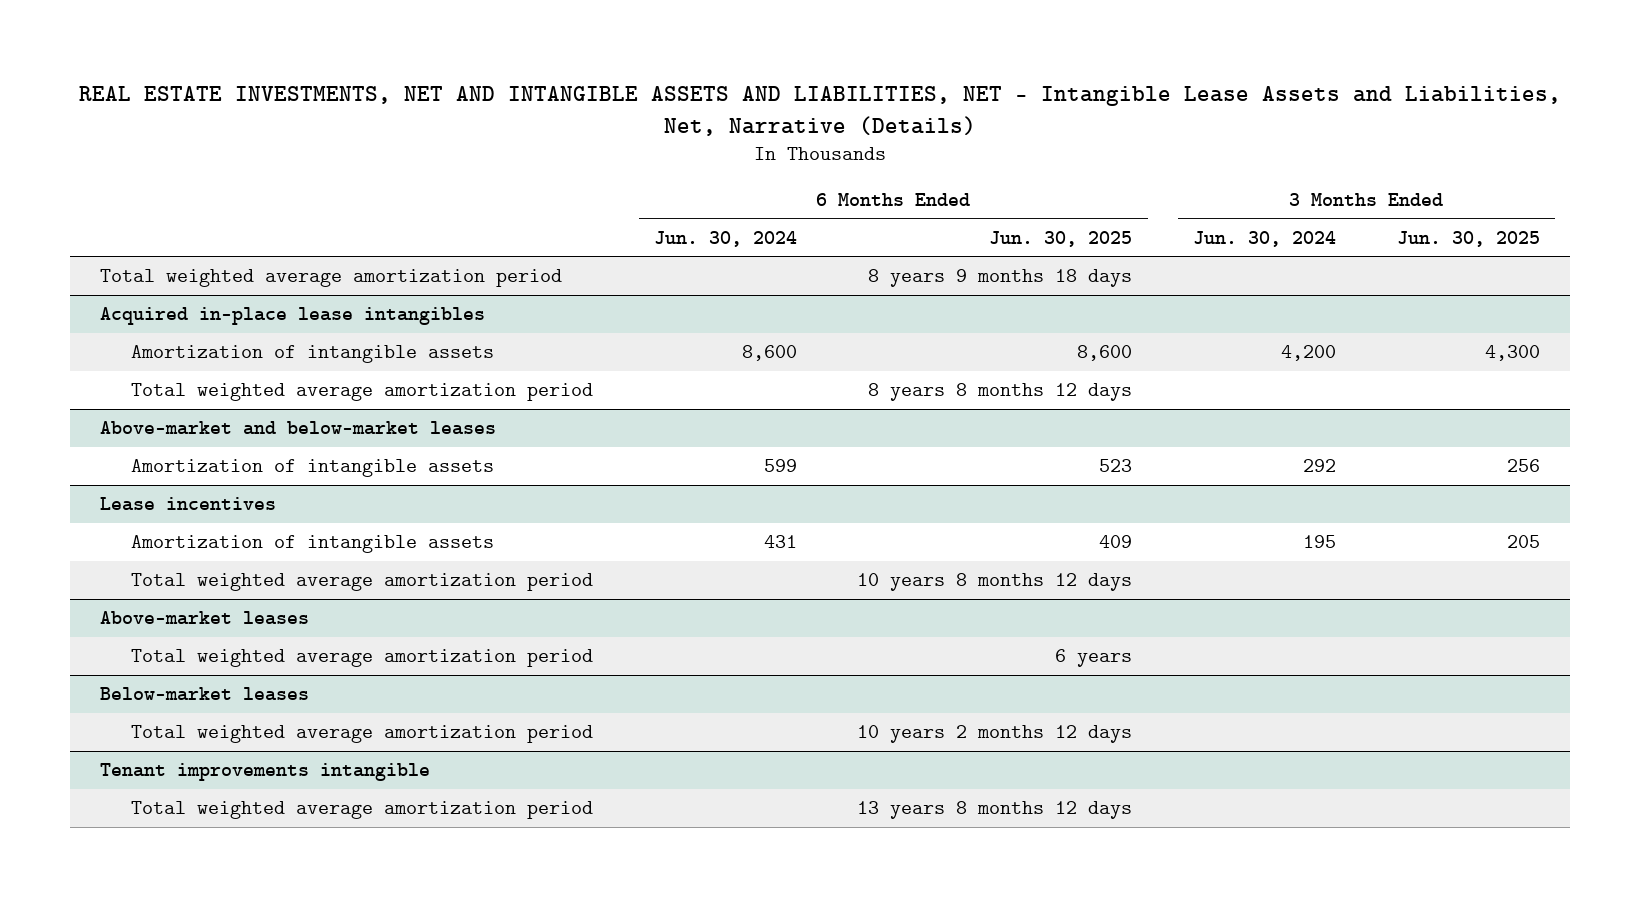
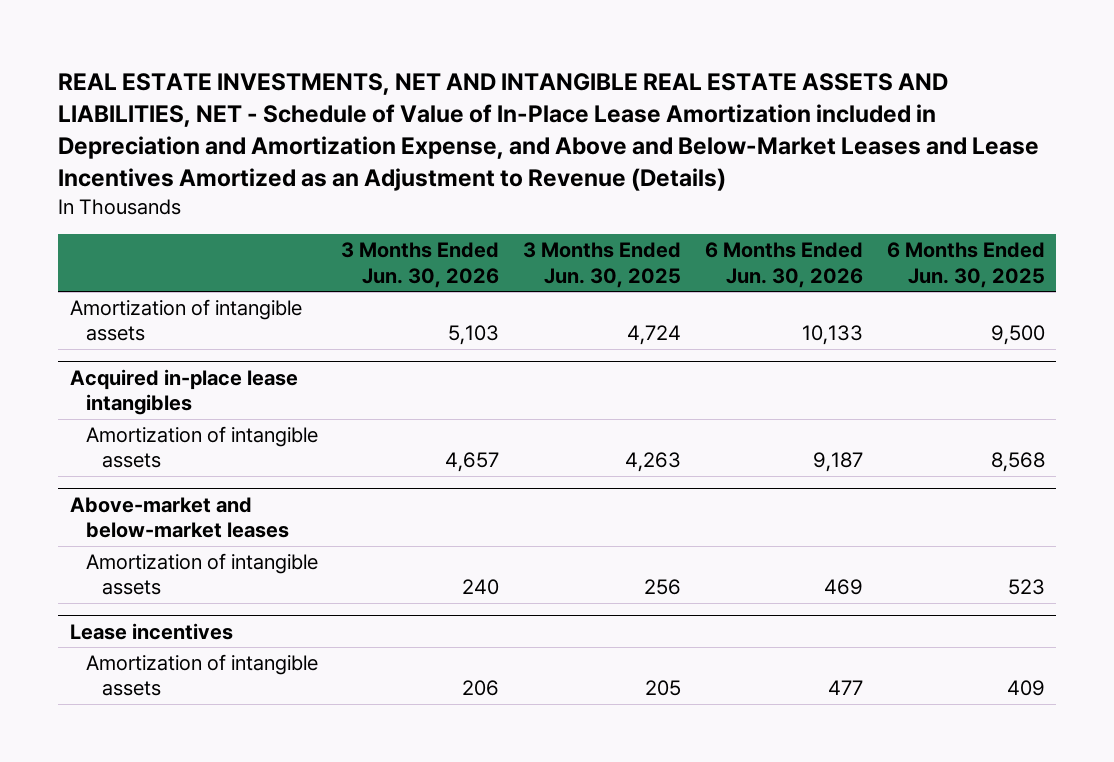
[78,86,1561,136] REAL ESTATE INVESTMENTS, NET AND INTANGIBLE ASSETS AND LIABILITIES, NET - Intangible Lease Assets and Liabilities, Net, Narrative (Details) -> [58,72,1040,191] REAL ESTATE INVESTMENTS, NET AND INTANGIBLE REAL ESTATE ASSETS AND LIABILITIES, NET - Schedule of Value of In-Place Lease Amortization included in Depreciation and Amortization Expense, and Above and Below-Market Leases and Lease Incentives Amortized as an Adjustment to Revenue (Details)
[653,230,797,247] Jun. 30, 2024 -> none
[1192,230,1336,247] Jun. 30, 2024 -> none
none -> [341,242,500,288] 3 Months Ended Jun. 30, 2026
none -> [704,242,863,288] 6 Months Ended Jun. 30, 2026
[99,269,562,288] Total weighted average amortization period -> none
none -> [69,299,302,342] Amortization of intangible assets
[131,383,594,402] Total weighted average amortization period -> none
[1077,345,1133,362] 8,600 -> [990,452,1045,473] 8,568
[1484,345,1540,362] 4,300 -> [625,452,682,473] 4,263
[131,573,594,592] Total weighted average amortization period -> none
[99,611,309,626] Above-market leases -> none
[131,649,594,668] Total weighted average amortization period -> none
[99,687,309,702] Below-market leases -> none
[131,725,594,744] Total weighted average amortization period -> none
[99,763,430,782] Tenant improvements intangible -> none
[131,801,594,820] Total weighted average amortization period -> none

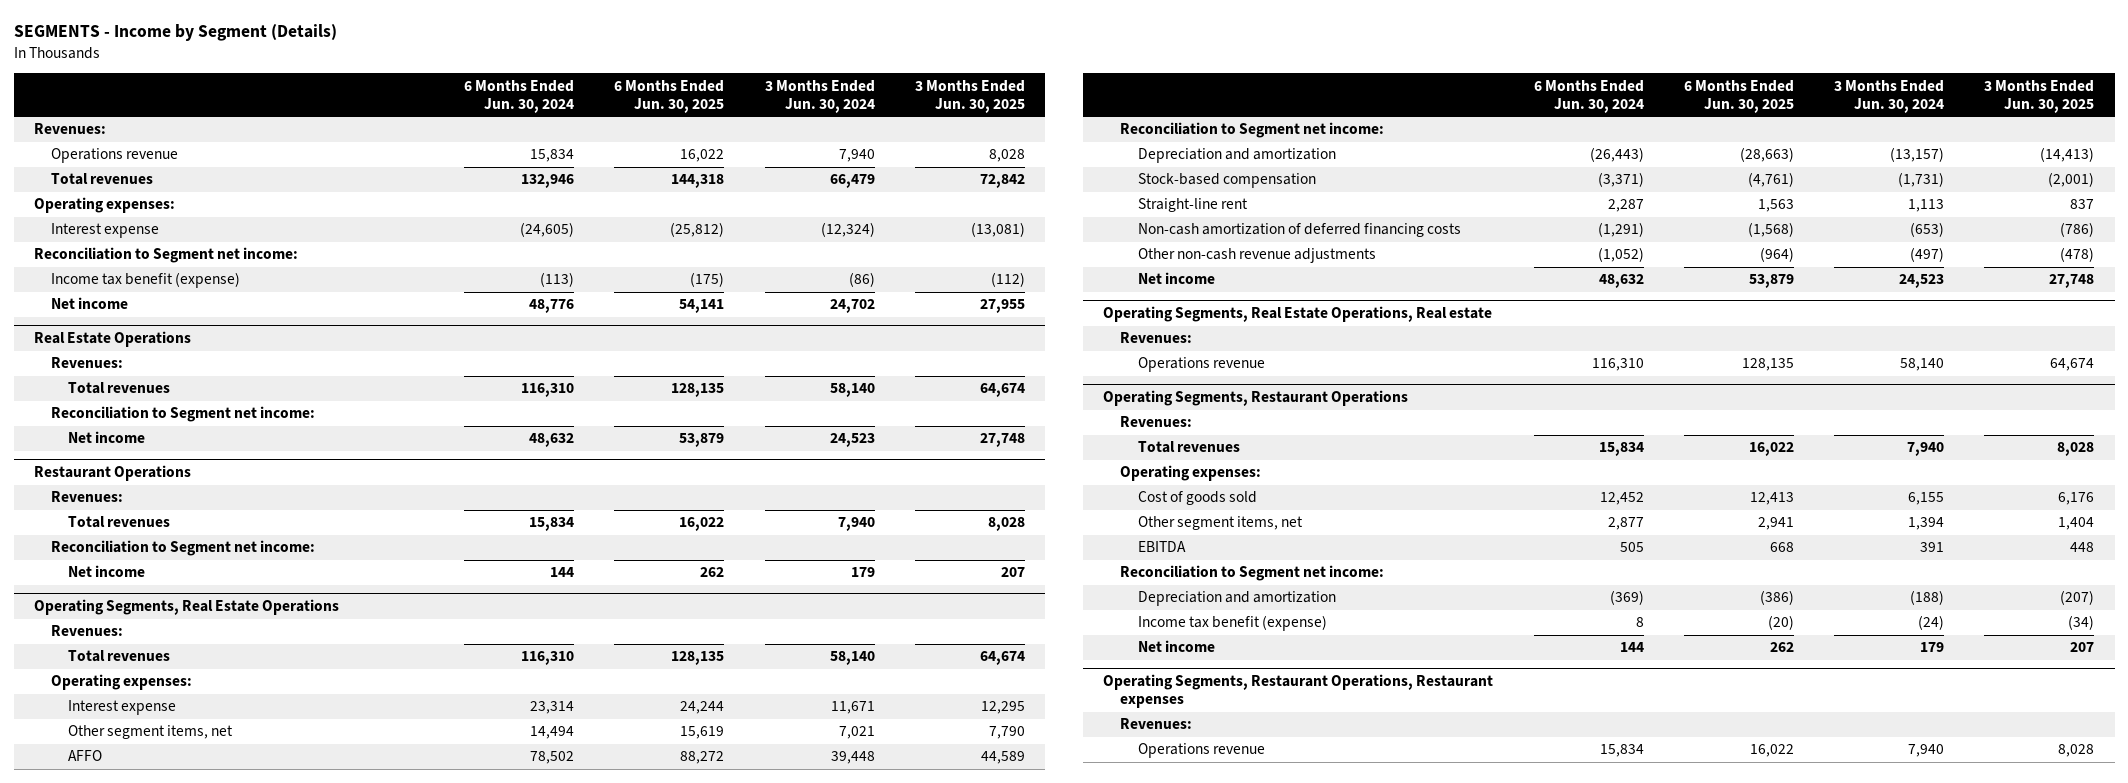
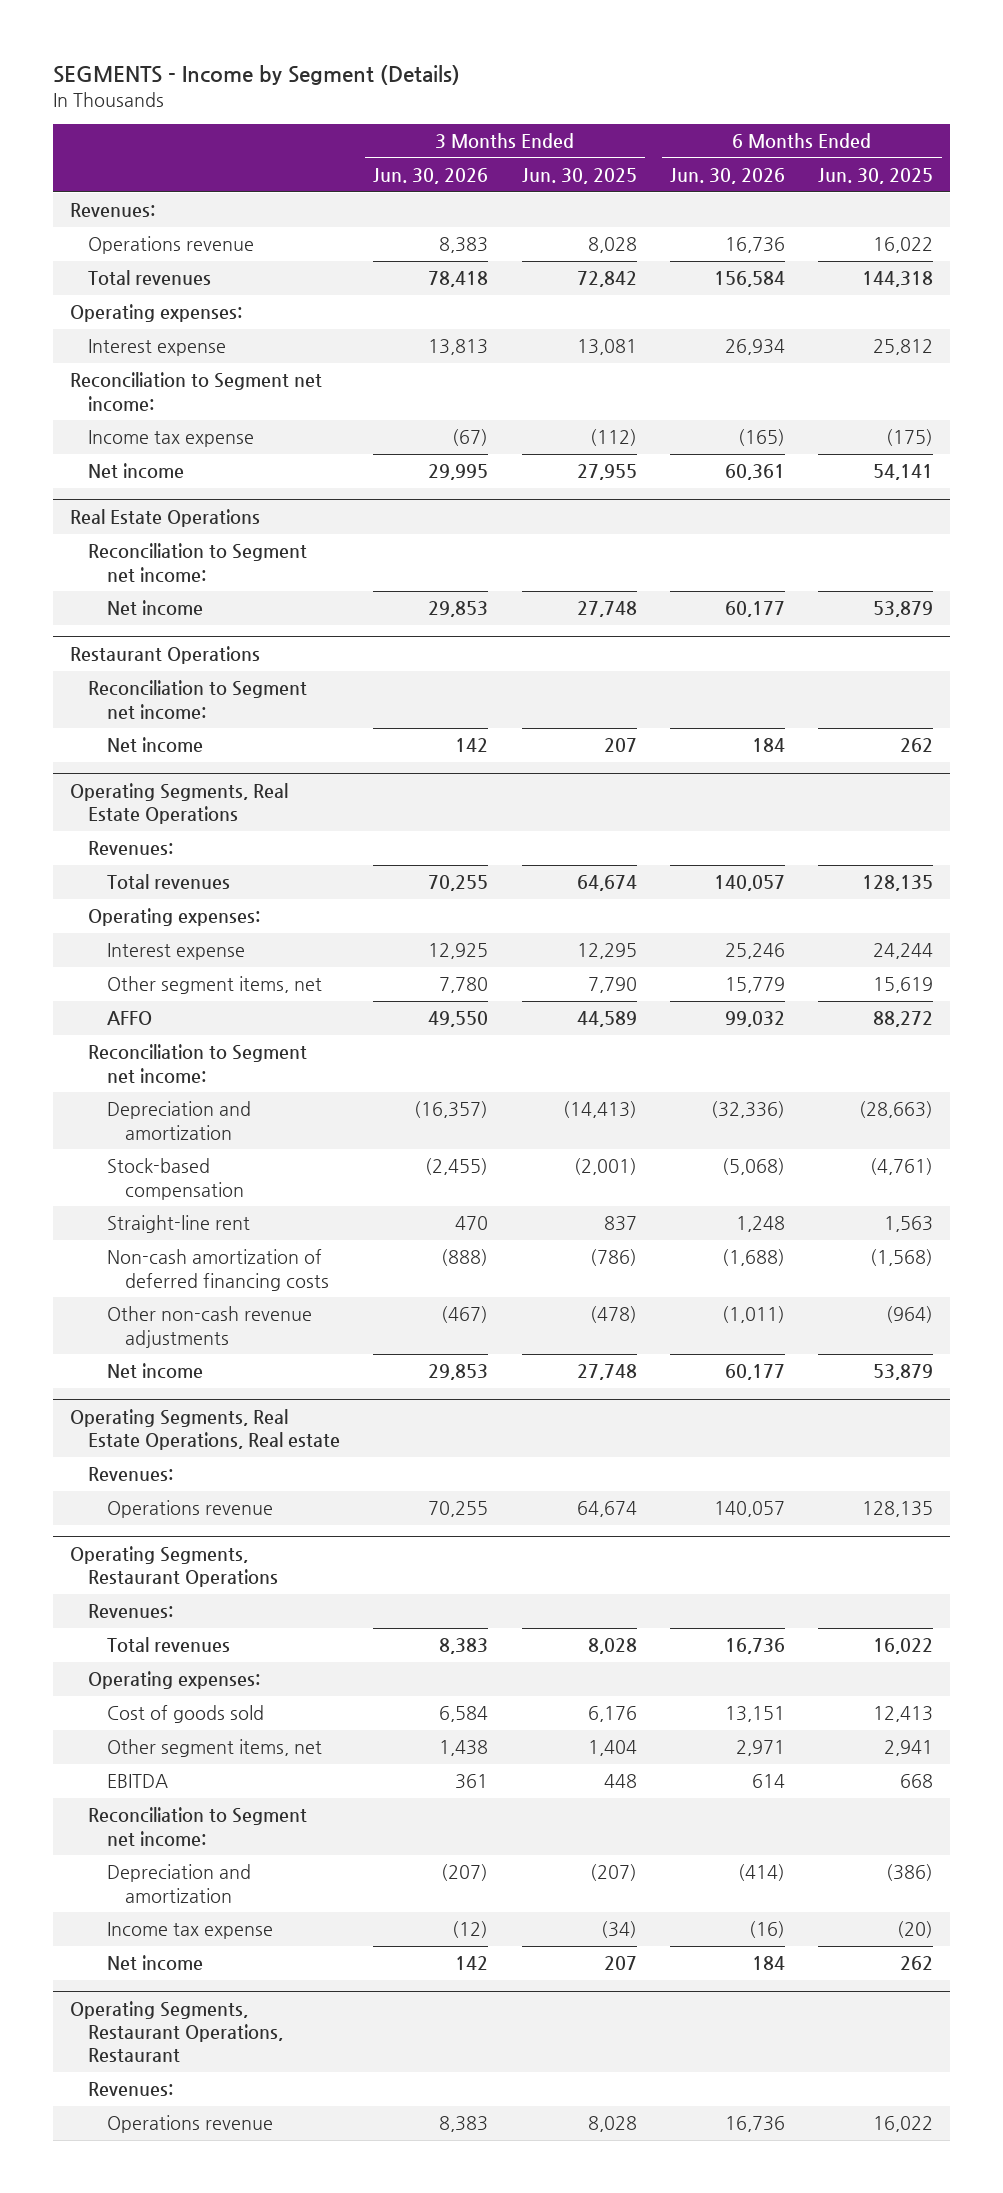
[463,79,574,113] 6 Months Ended Jun. 30, 2024 -> none
[764,79,875,113] 3 Months Ended Jun. 30, 2024 -> none
none -> [373,168,489,185] Jun. 30, 2026
none -> [669,168,785,185] Jun. 30, 2026
[670,222,725,238] (25,812) -> [873,339,934,356] 25,812
[970,222,1025,238] (13,081) -> [576,339,637,356] 13,081
[50,272,240,289] Income tax benefit (expense) -> [88,430,255,448] Income tax expense
[50,357,123,369] Revenues: -> none
[67,382,170,395] Total revenues -> none
[50,491,123,503] Revenues: -> none
[67,516,170,529] Total revenues -> none
[1137,615,1327,632] Income tax benefit (expense) -> [106,1922,273,1940] Income tax expense
[1103,674,1494,709] Operating Segments, Restaurant Operations, Restaurant expenses -> [69,2000,284,2063] Operating Segments, Restaurant Operations, Restaurant

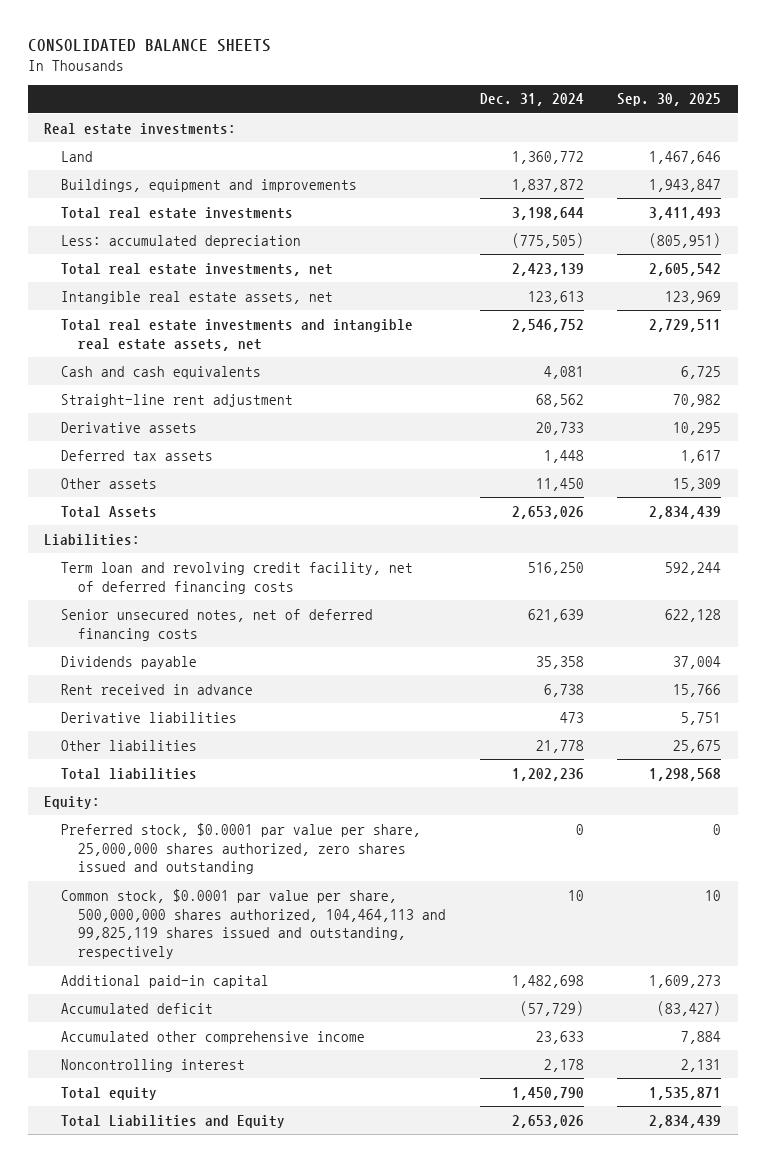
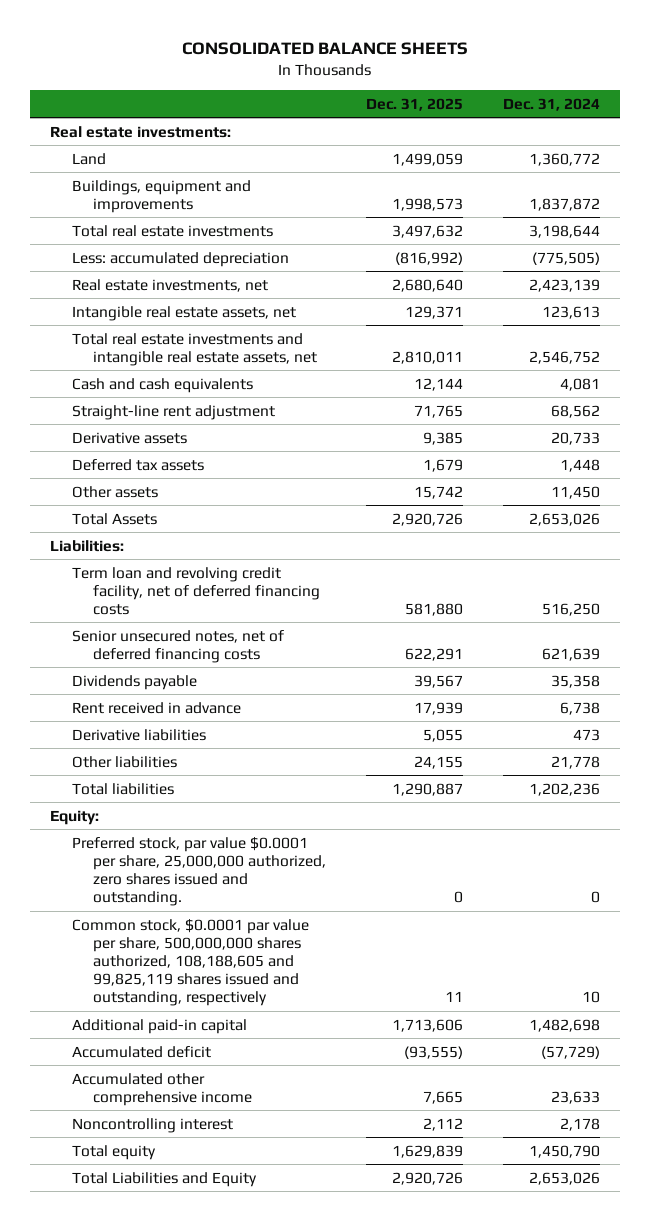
[616,93,721,107] Sep. 30, 2025 -> none
none -> [365,97,463,111] Dec. 31, 2025
[61,262,334,276] Total real estate investments, net -> [71,278,268,292] Real estate investments, net
[61,822,422,875] Preferred stock, $0.0001 par value per share, 25,000,000 shares authorized, zero shares issued and outstanding -> [71,836,327,906] Preferred stock, par value $0.0001 per share, 25,000,000 authorized, zero shares issued and outstanding.
[61,888,447,960] Common stock, $0.0001 par value per share, 500,000,000 shares authorized, 104,464,113 and 99,825,119 shares issued and outstanding, respectively -> [71,918,309,1007] Common stock, $0.0001 par value per share, 500,000,000 shares authorized, 108,188,605 and 99,825,119 shares issued and outstanding, respectively

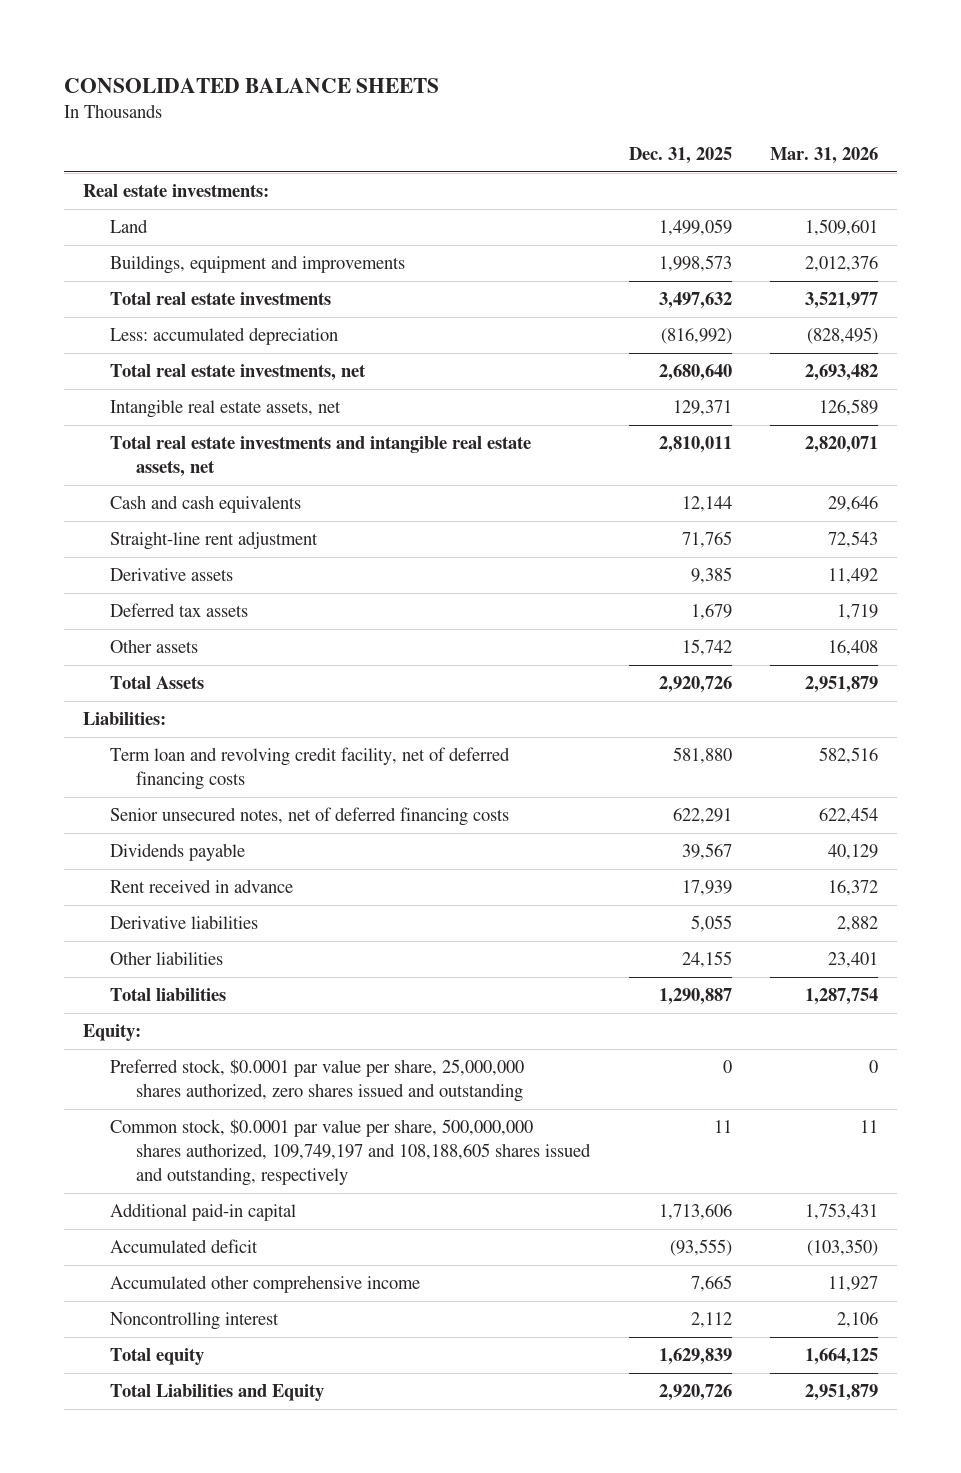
[502,97,600,111] Dec. 31, 2024 -> none
none -> [770,147,879,165] Mar. 31, 2026
[71,278,268,292] Real estate investments, net -> [109,363,366,381] Total real estate investments, net
[71,836,327,906] Preferred stock, par value $0.0001 per share, 25,000,000 authorized, zero shares issued and outstanding. -> [109,1058,524,1103] Preferred stock, $0.0001 par value per share, 25,000,000 shares authorized, zero shares issued and outstanding
[71,918,309,1007] Common stock, $0.0001 par value per share, 500,000,000 shares authorized, 108,188,605 and 99,825,119 shares issued and outstanding, respectively -> [109,1118,592,1187] Common stock, $0.0001 par value per share, 500,000,000 shares authorized, 109,749,197 and 108,188,605 shares issued and outstanding, respectively

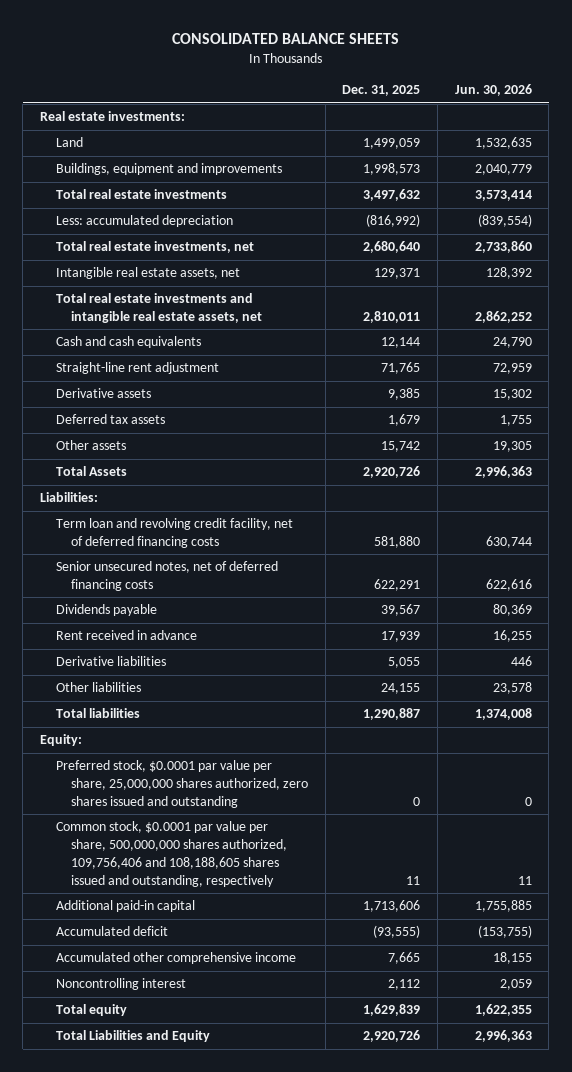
[770,147,879,165] Mar. 31, 2026 -> none
none -> [454,84,532,97] Jun. 30, 2026
[109,1118,592,1187] Common stock, $0.0001 par value per share, 500,000,000 shares authorized, 109,749,197 and 108,188,605 shares issued and outstanding, respectively -> [55,821,288,887] Common stock, $0.0001 par value per share, 500,000,000 shares authorized, 109,756,406 and 108,188,605 shares issued and outstanding, respectively

